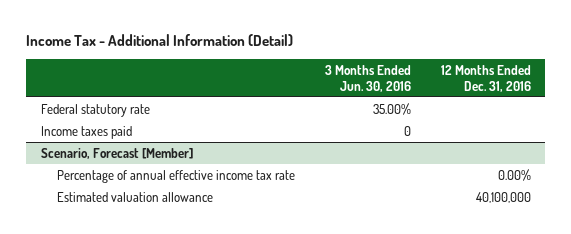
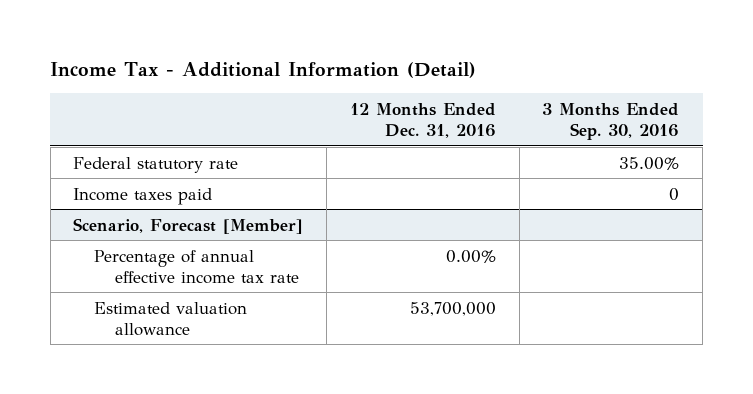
[324,64,411,92] 3 Months Ended Jun. 30, 2016 -> none
none -> [542,103,680,141] 3 Months Ended Sep. 30, 2016
[475,191,531,203] 40,100,000 -> [409,301,496,316] 53,700,000

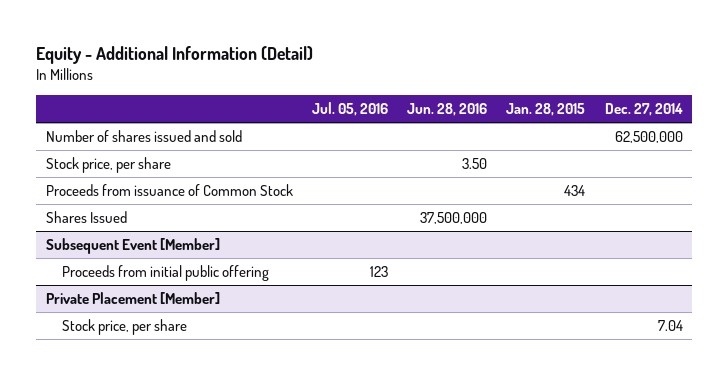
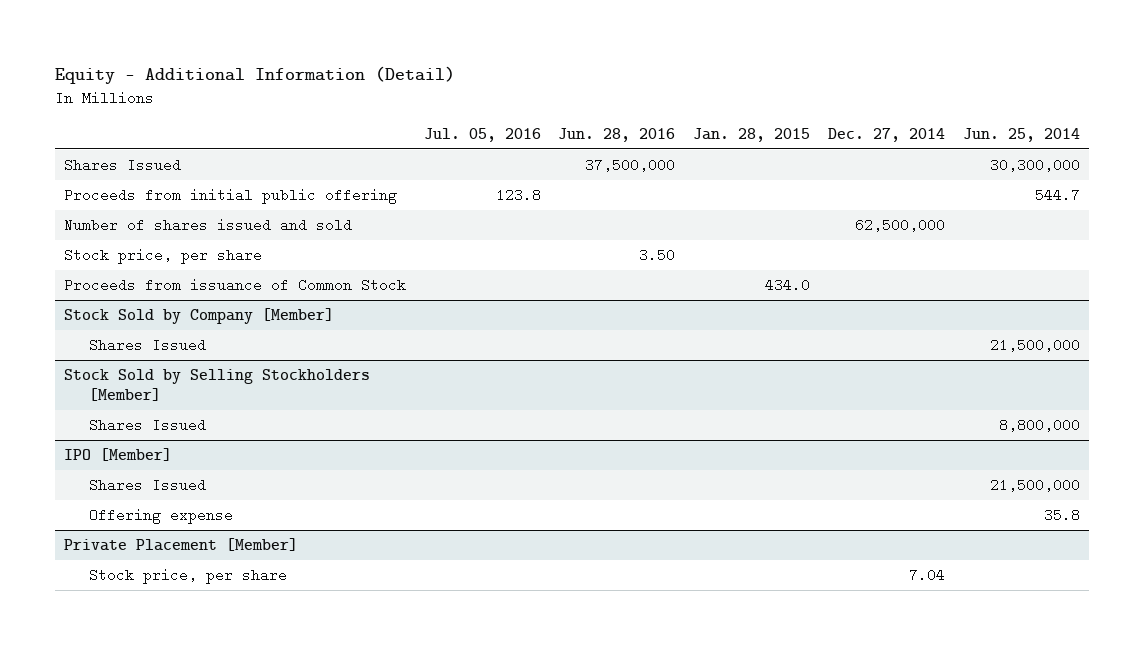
none -> [962,128,1080,143] Jun. 25, 2014
[45,210,127,223] Shares Issued -> [63,157,181,172] Shares Issued
none -> [63,187,397,204] Proceeds from initial public offering
[45,237,220,254] Subsequent Event [Member] -> none
[61,264,269,281] Proceeds from initial public offering -> none
[564,184,586,196] 434 -> [765,277,811,292] 434.0
none -> [63,307,334,324] Stock Sold by Company [Member]
none -> [88,337,206,352] Shares Issued
none -> [63,368,370,402] Stock Sold by Selling Stockholders [Member]
none -> [88,417,206,432] Shares Issued
none -> [63,447,172,461] IPO [Member]
none -> [88,477,206,492] Shares Issued
none -> [88,507,233,524] Offering expense

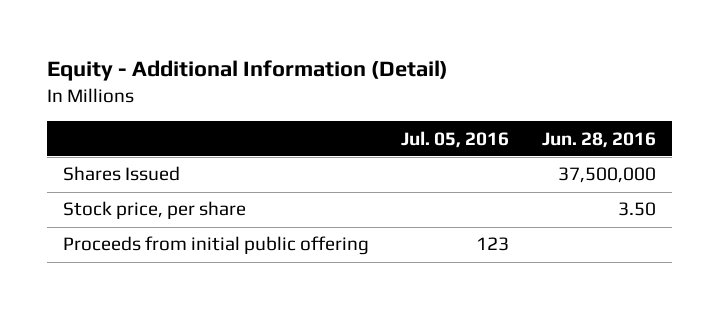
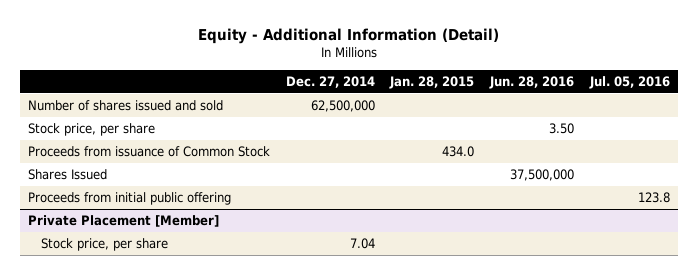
none -> [285,76,375,89] Dec. 27, 2014
none -> [389,76,475,90] Jan. 28, 2015
none -> [27,100,223,112] Number of shares issued and sold
none -> [27,146,270,158] Proceeds from issuance of Common Stock
[62,166,180,182] Shares Issued -> [27,169,107,181] Shares Issued
[476,237,510,252] 123 -> [637,192,670,204] 123.8
none -> [27,215,219,228] Private Placement [Member]
none -> [40,238,168,252] Stock price, per share

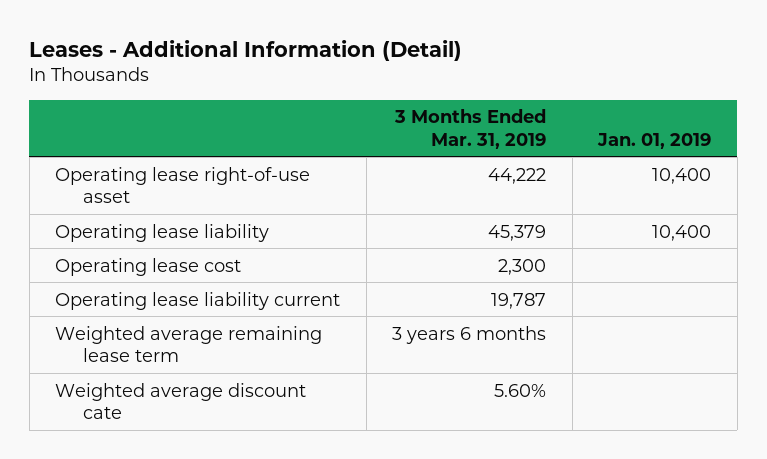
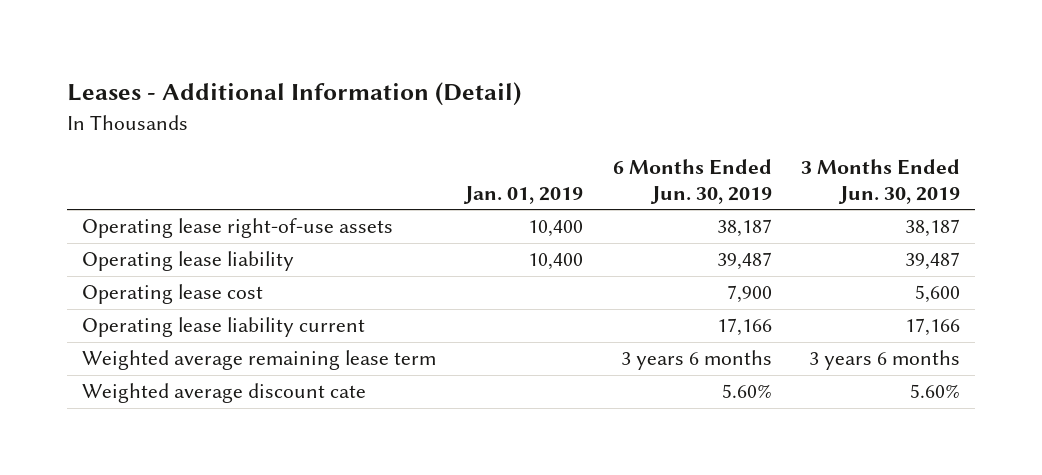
[394,109,547,149] 3 Months Ended Mar. 31, 2019 -> none
none -> [612,159,772,204] 6 Months Ended Jun. 30, 2019
none -> [801,159,961,204] 3 Months Ended Jun. 30, 2019
[55,166,311,203] Operating lease right-of-use asset -> [81,218,393,239] Operating lease right-of-use assets

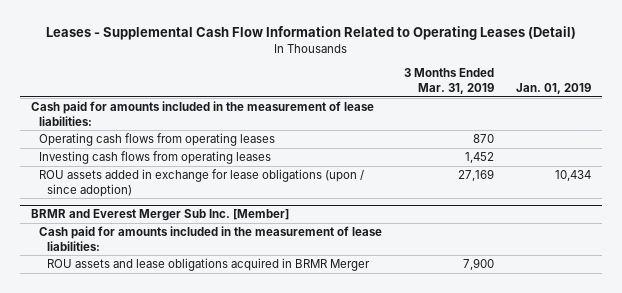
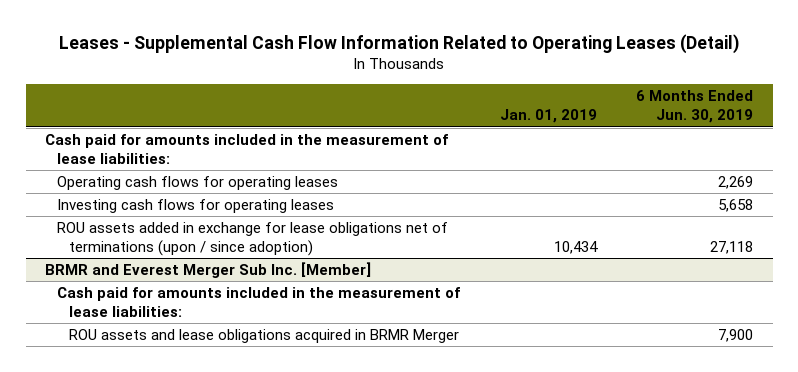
[403,68,494,94] 3 Months Ended Mar. 31, 2019 -> none
none -> [636,90,754,124] 6 Months Ended Jun. 30, 2019
[38,132,275,146] Operating cash flows from operating leases -> [57,176,339,191] Operating cash flows for operating leases
[38,150,271,164] Investing cash flows from operating leases -> [57,199,335,214] Investing cash flows for operating leases
[38,168,364,197] ROU assets added in exchange for lease obligations (upon / since adoption) -> [57,222,449,257] ROU assets added in exchange for lease obligations net of terminations (upon / since adoption)

